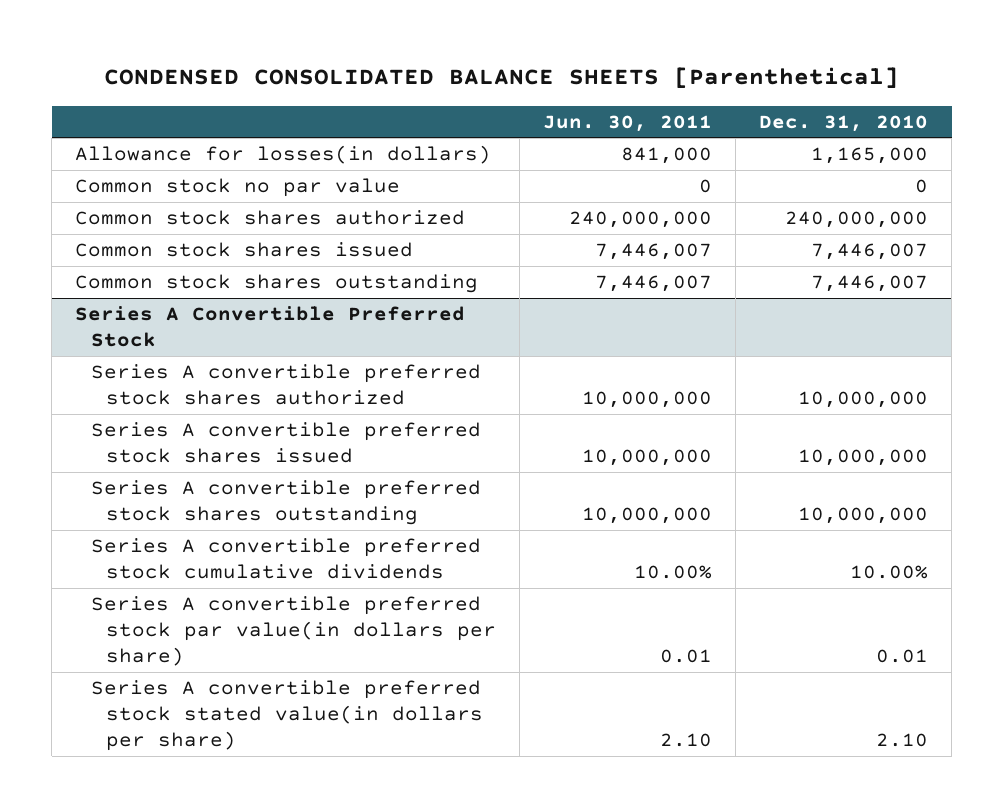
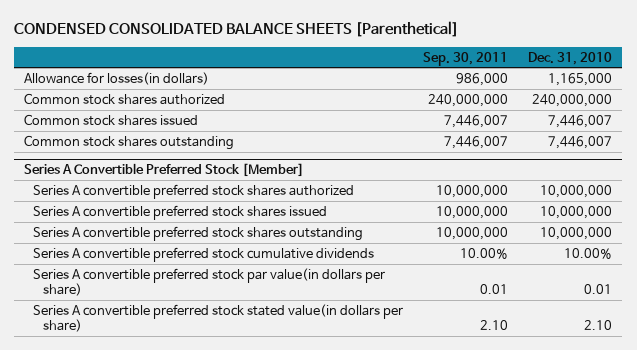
[543,114,713,132] Jun. 30, 2011 -> none
none -> [423,51,509,66] Sep. 30, 2011
[75,178,401,198] Common stock no par value -> none
[75,306,466,348] Series A Convertible Preferred Stock -> [24,163,305,178] Series A Convertible Preferred Stock [Member]

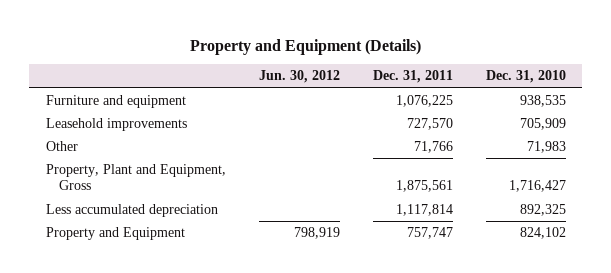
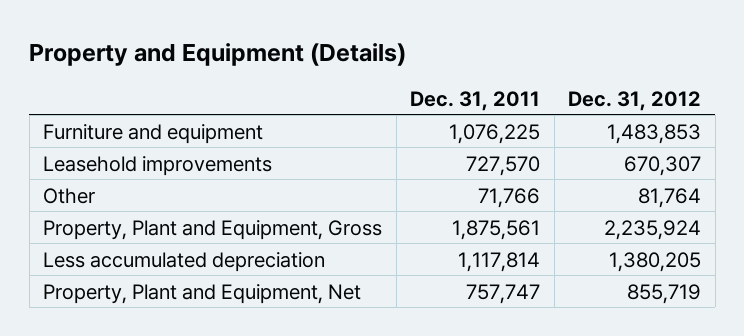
[258,70,340,84] Jun. 30, 2012 -> none
[485,70,566,84] Dec. 31, 2010 -> none
none -> [568,90,702,111] Dec. 31, 2012
[45,227,185,241] Property and Equipment -> [43,283,362,304] Property, Plant and Equipment, Net

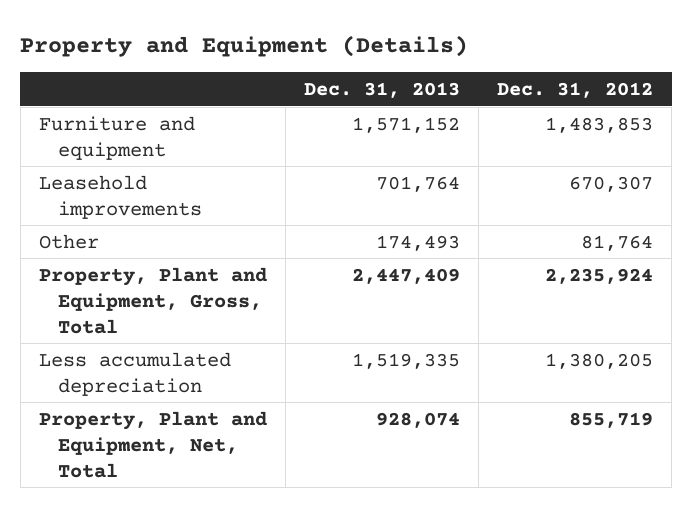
[410,90,541,111] Dec. 31, 2011 -> none
none -> [303,81,460,98] Dec. 31, 2013
[43,219,383,240] Property, Plant and Equipment, Gross -> [38,266,267,334] Property, Plant and Equipment, Gross, Total
[43,283,362,304] Property, Plant and Equipment, Net -> [38,410,267,478] Property, Plant and Equipment, Net, Total

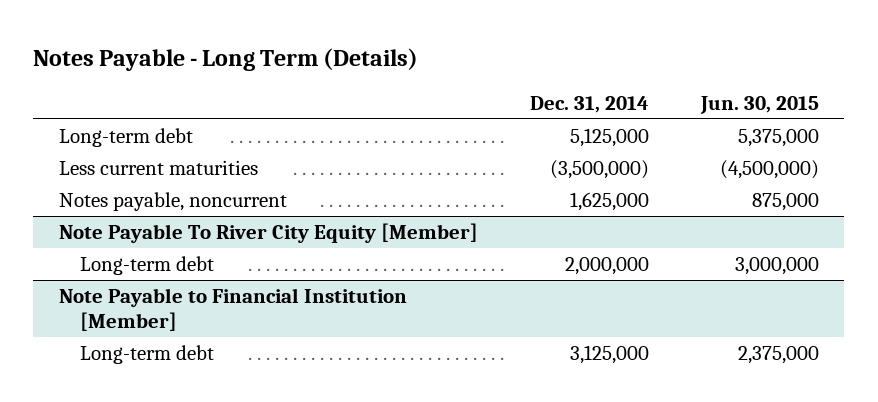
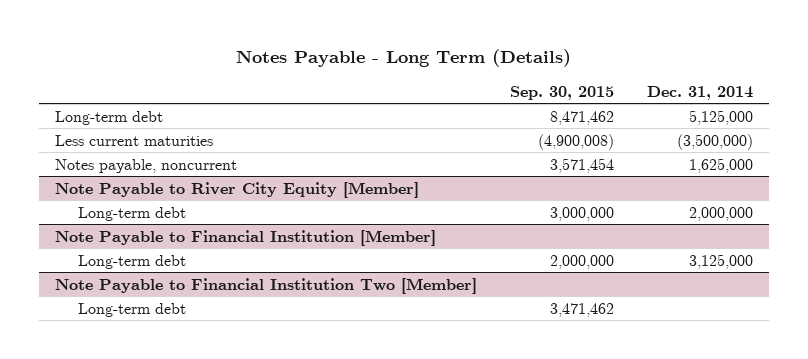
[699,95,819,114] Jun. 30, 2015 -> none
none -> [510,85,615,100] Sep. 30, 2015
[59,223,479,244] Note Payable To River City Equity [Member] -> [55,181,420,198] Note Payable to River City Equity [Member]
none -> [55,277,478,294] Note Payable to Financial Institution Two [Member]
none -> [77,302,186,317] Long-term debt

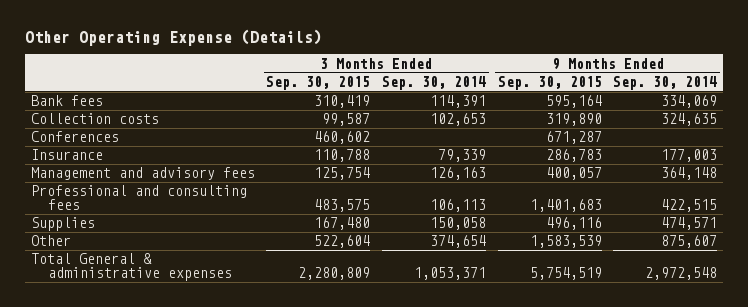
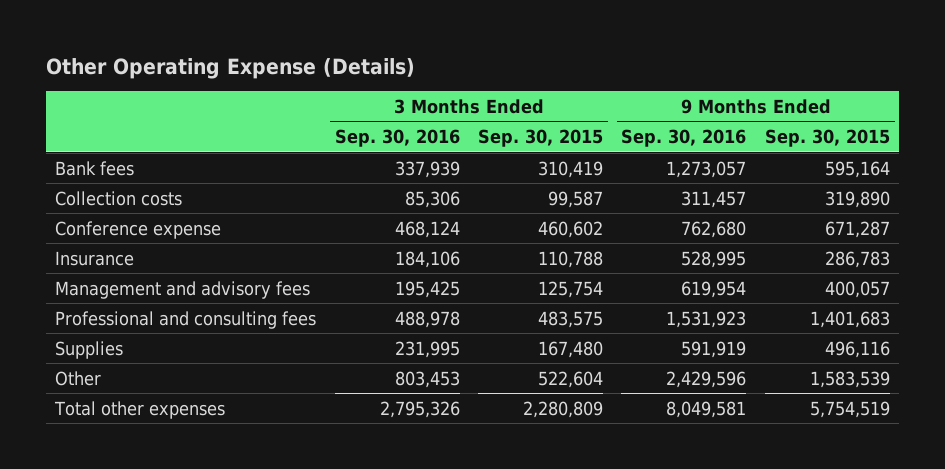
[382,75,487,90] Sep. 30, 2014 -> none
[613,75,718,90] Sep. 30, 2014 -> none
none -> [334,129,460,148] Sep. 30, 2016
none -> [621,129,747,148] Sep. 30, 2016
[30,131,119,143] Conferences -> [55,220,222,239] Conference expense
[30,253,233,281] Total General & administrative expenses -> [54,400,226,419] Total other expenses

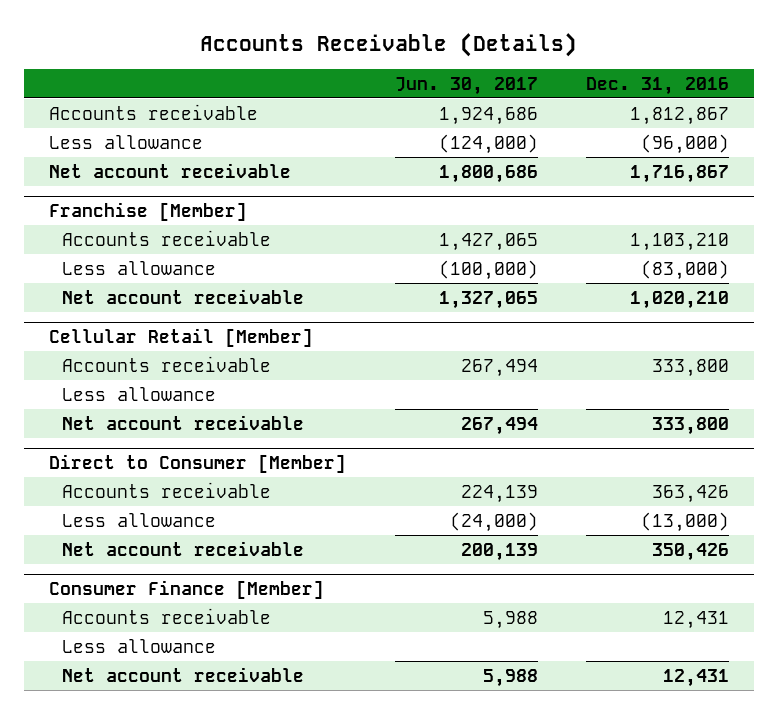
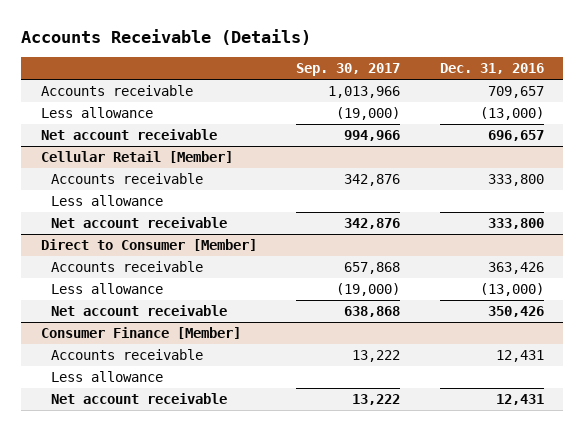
[394,76,538,95] Jun. 30, 2017 -> none
none -> [296,63,401,77] Sep. 30, 2017
[48,202,247,222] Franchise [Member] -> none
[62,229,272,246] Accounts receivable -> none
[62,260,217,275] Less allowance -> none
[62,288,305,304] Net account receivable -> none
[630,106,730,125] 1,812,867 -> [487,86,544,99] 709,657
[641,133,730,154] (96,000) -> [479,107,544,121] (13,000)
[630,164,730,183] 1,716,867 -> [487,130,544,142] 696,657

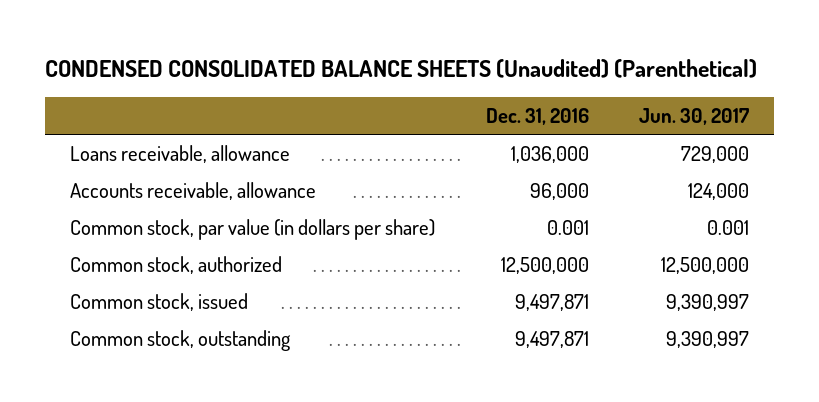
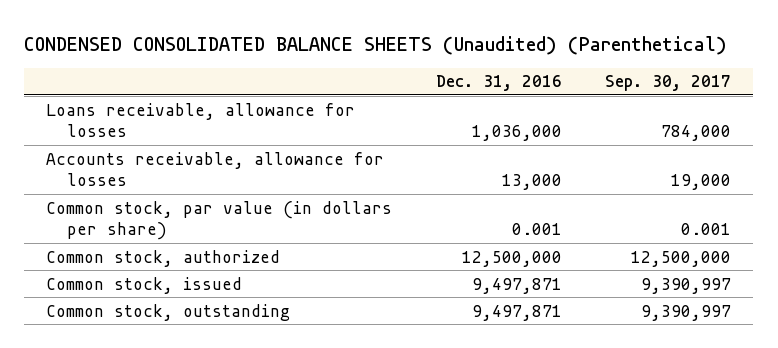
[639,108,750,126] Jun. 30, 2017 -> none
none -> [605,75,732,92] Sep. 30, 2017
[70,145,291,164] Loans receivable, allowance -> [46,102,356,138] Loans receivable, allowance for losses
[70,182,317,201] Accounts receivable, allowance -> [46,151,385,187] Accounts receivable, allowance for losses
[529,183,589,201] 96,000 -> [501,174,562,191] 13,000

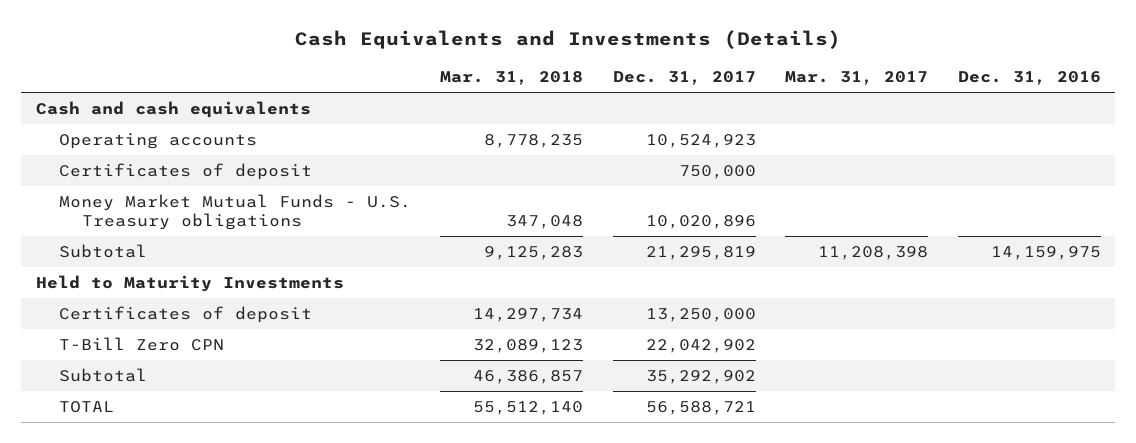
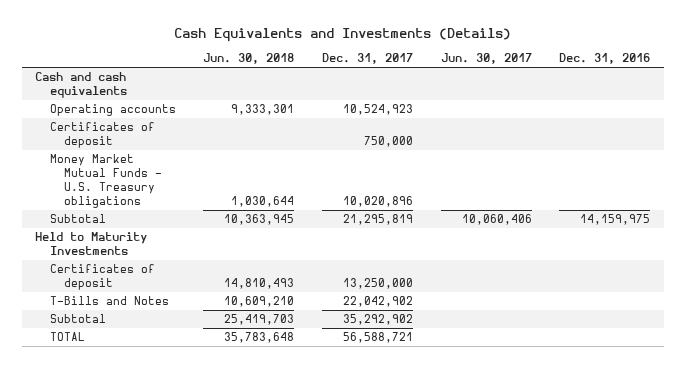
[440,70,584,85] Mar. 31, 2018 -> none
[785,70,929,85] Mar. 31, 2017 -> none
none -> [203,53,295,65] Jun. 30, 2018
none -> [440,53,532,65] Jun. 30, 2017
[58,337,224,352] T-Bill Zero CPN -> [49,296,169,306] T-Bills and Notes

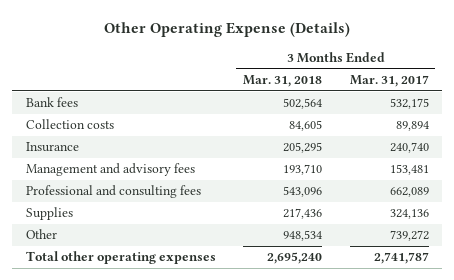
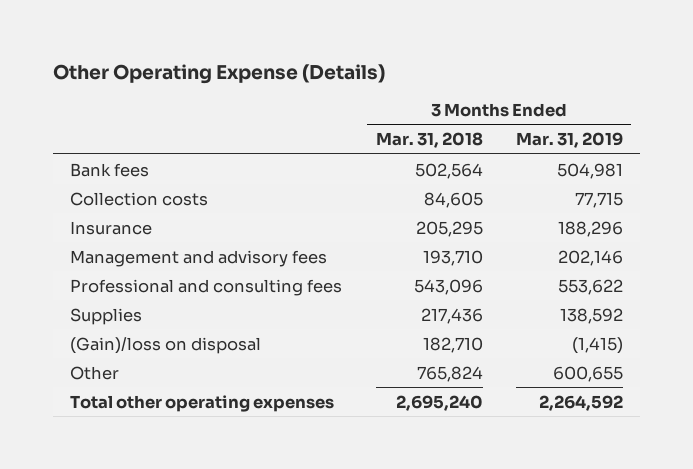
[349,75,429,88] Mar. 31, 2017 -> none
none -> [516,132,624,149] Mar. 31, 2019
none -> [70,336,262,354] (Gain)/loss on disposal
[283,230,323,242] 948,534 -> [416,365,483,382] 765,824

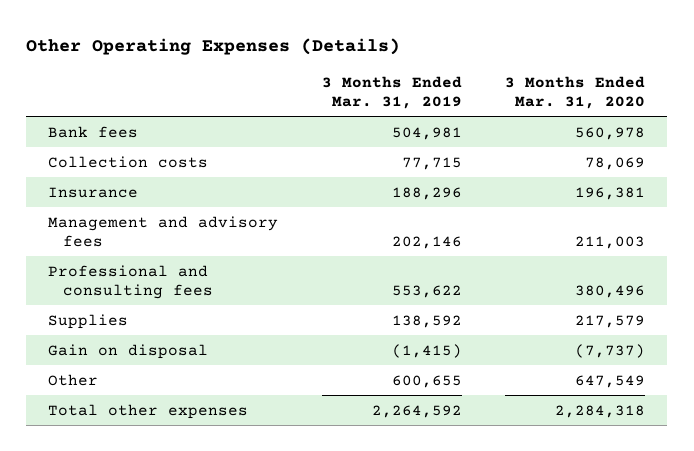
[53,64,386,85] Other Operating Expense (Details) -> [26,38,401,56] Other Operating Expenses (Details)
[375,132,483,149] Mar. 31, 2018 -> none
none -> [505,75,646,109] 3 Months Ended Mar. 31, 2020
[70,336,262,354] (Gain)/loss on disposal -> [48,343,209,359] Gain on disposal
[70,394,335,412] Total other operating expenses -> [48,403,249,419] Total other expenses

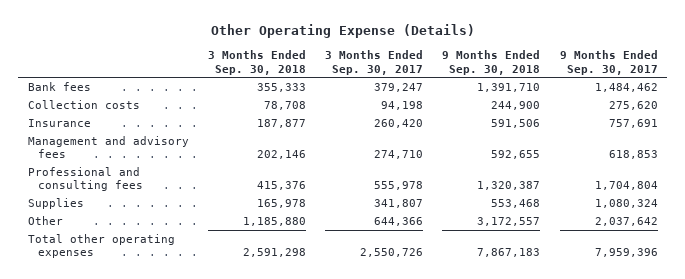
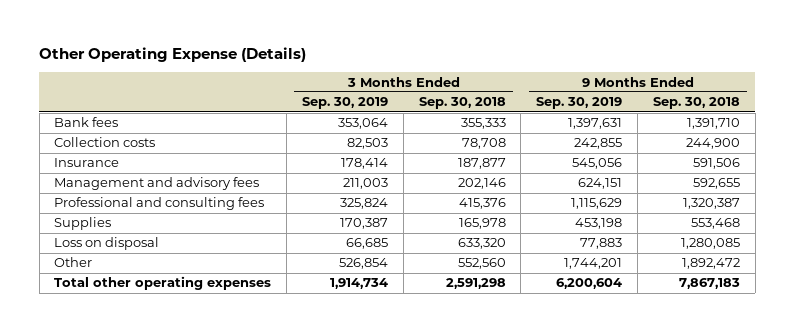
[325,50,424,75] 3 Months Ended Sep. 30, 2017 -> none
[559,50,658,75] 9 Months Ended Sep. 30, 2017 -> none
none -> [301,97,388,110] Sep. 30, 2019
none -> [536,97,623,110] Sep. 30, 2019
none -> [54,237,160,251] Loss on disposal
[242,217,306,227] 1,185,880 -> [457,258,506,270] 552,560
[477,217,541,227] 3,172,557 -> [681,258,740,270] 1,892,472

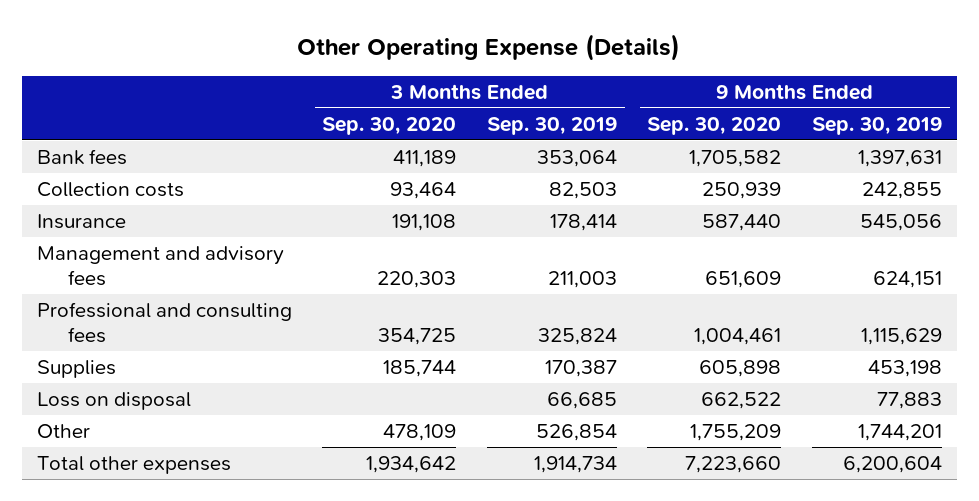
[418,97,506,110] Sep. 30, 2018 -> none
[652,97,740,110] Sep. 30, 2018 -> none
none -> [322,117,457,136] Sep. 30, 2020
none -> [647,117,782,136] Sep. 30, 2020
[54,276,272,291] Total other operating expenses -> [37,456,232,475] Total other expenses

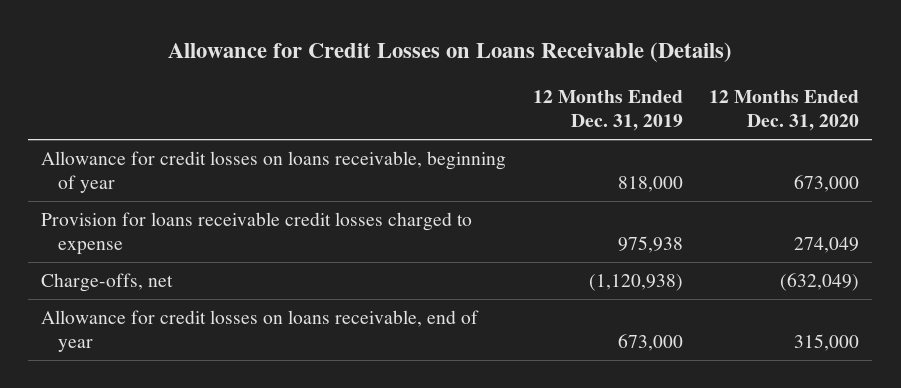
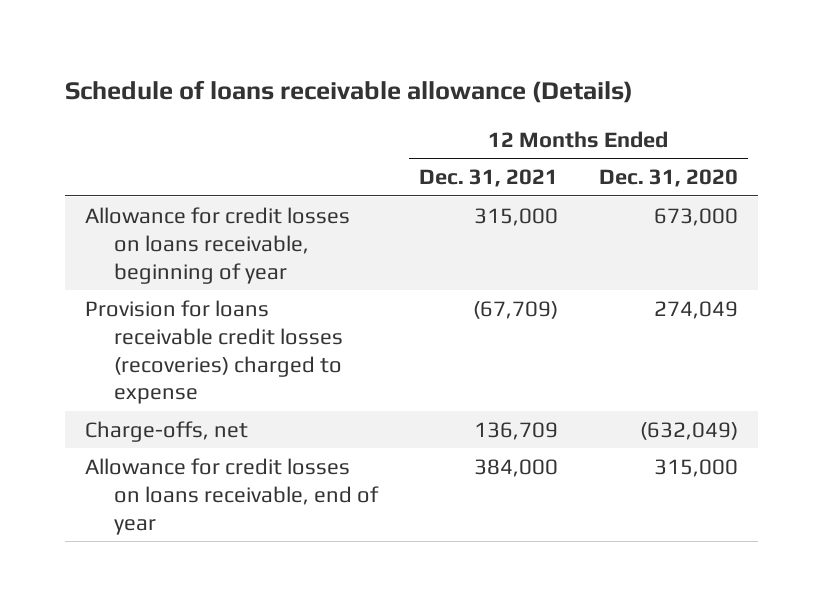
[168,42,733,63] Allowance for Credit Losses on Loans Receivable (Details) -> [64,80,633,104] Schedule of loans receivable allowance (Details)
[532,90,683,132] 12 Months Ended Dec. 31, 2019 -> none
none -> [418,169,558,188] Dec. 31, 2021
[41,212,473,256] Provision for loans receivable credit losses charged to expense -> [85,299,343,405] Provision for loans receivable credit losses (recoveries) charged to expense

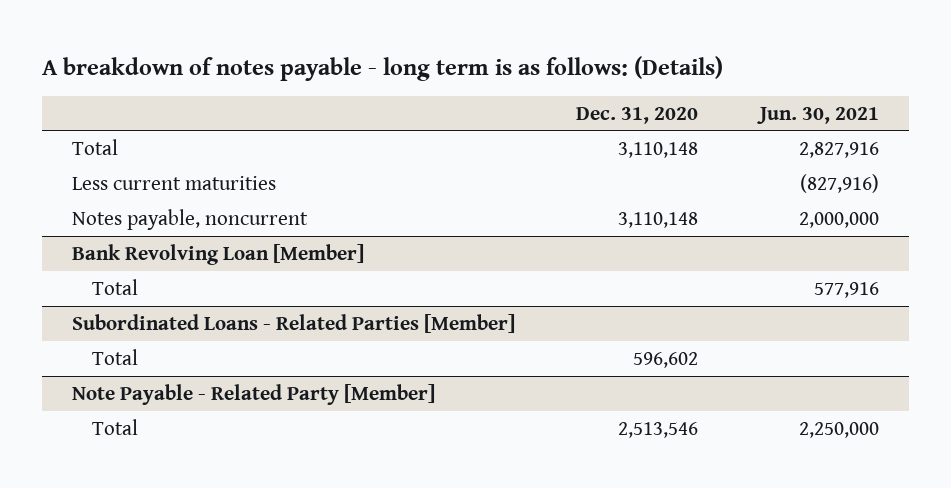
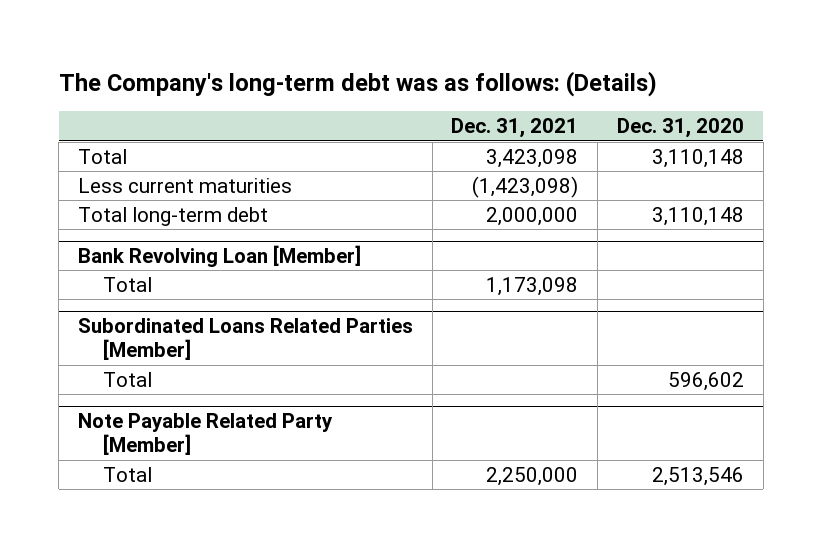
[41,55,723,81] A breakdown of notes payable - long term is as follows: (Details) -> [58,70,657,97] The Company's long-term debt was as follows: (Details)
[756,106,879,124] Jun. 30, 2021 -> none
none -> [451,118,579,139] Dec. 31, 2021
[72,208,309,230] Notes payable, noncurrent -> [77,206,268,226] Total long-term debt
[72,313,516,333] Subordinated Loans - Related Parties [Member] -> [77,318,413,361] Subordinated Loans Related Parties [Member]
[72,383,436,405] Note Payable - Related Party [Member] -> [77,413,333,456] Note Payable Related Party [Member]

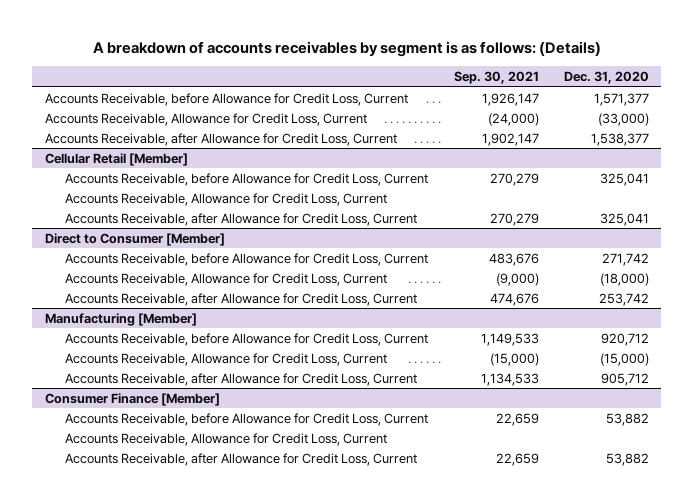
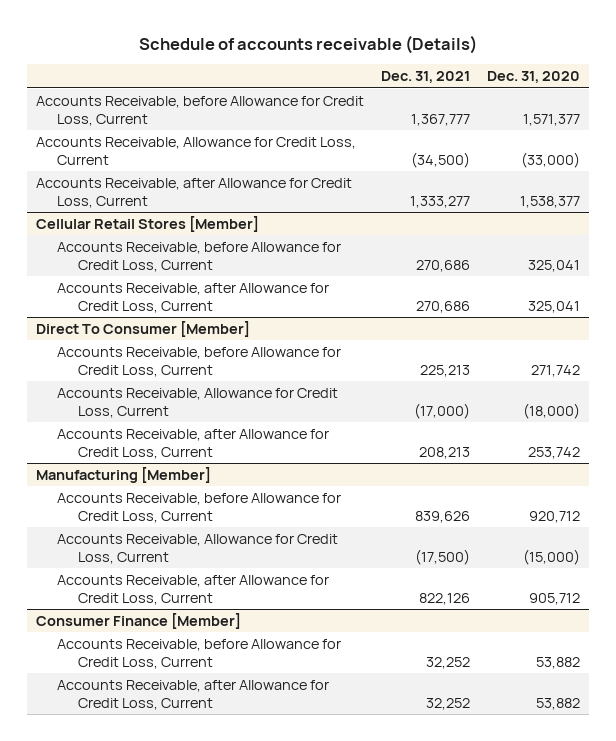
[92,41,601,58] A breakdown of accounts receivables by segment is as follows: (Details) -> [139,34,478,54] Schedule of accounts receivable (Details)
[453,71,539,85] Sep. 30, 2021 -> none
none -> [381,71,471,84] Dec. 31, 2021
[45,152,189,166] Cellular Retail [Member] -> [35,215,259,232] Cellular Retail Stores [Member]
[65,192,388,206] Accounts Receivable, Allowance for Credit Loss, Current -> none
[45,232,226,246] Direct to Consumer [Member] -> [35,320,250,337] Direct To Consumer [Member]
[65,432,388,446] Accounts Receivable, Allowance for Credit Loss, Current -> none

